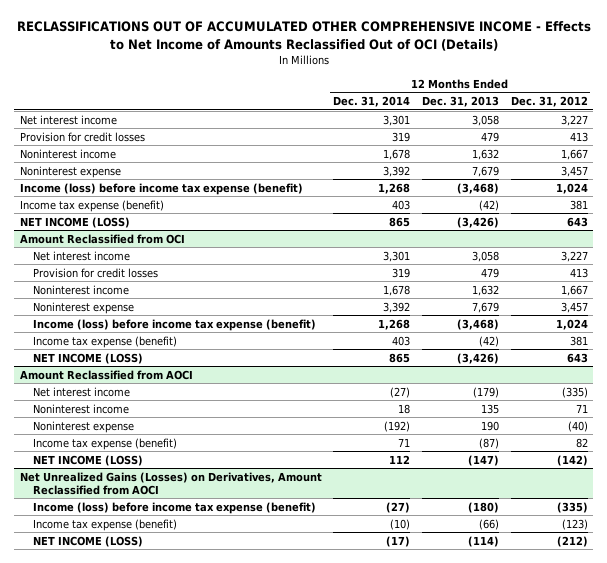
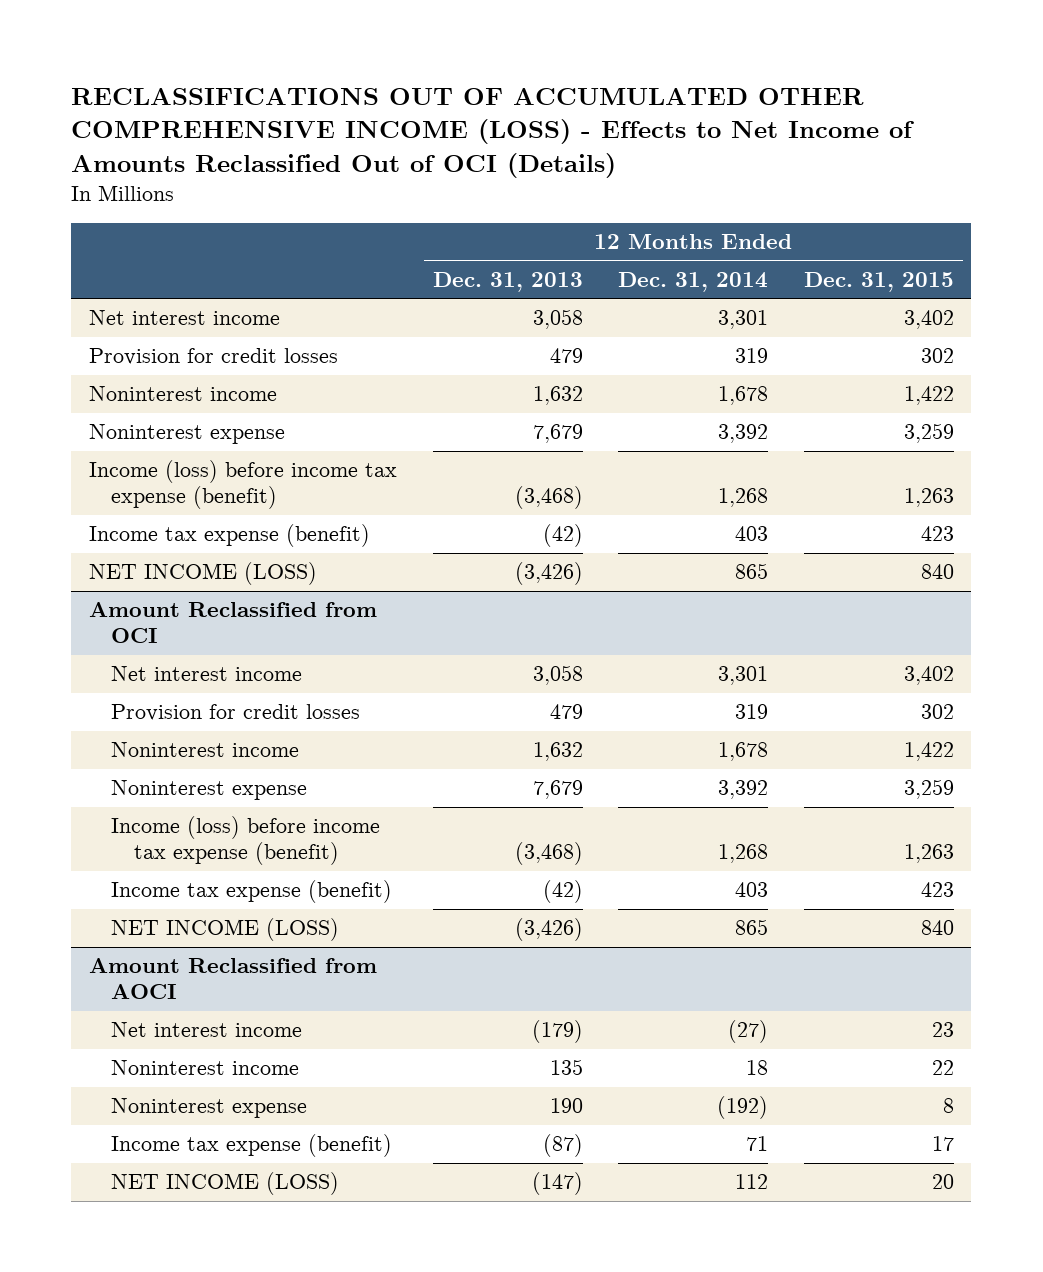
[16,21,591,51] RECLASSIFICATIONS OUT OF ACCUMULATED OTHER COMPREHENSIVE INCOME - Effects to Net Income of Amounts Reclassified Out of OCI (Details) -> [71,87,915,178] RECLASSIFICATIONS OUT OF ACCUMULATED OTHER COMPREHENSIVE INCOME (LOSS) - Effects to Net Income of Amounts Reclassified Out of OCI (Details)
[510,95,588,107] Dec. 31, 2012 -> none
none -> [803,271,954,292] Dec. 31, 2015
[19,471,322,495] Net Unrealized Gains (Losses) on Derivatives, Amount Reclassified from AOCI -> none
[32,501,316,514] Income (loss) before income tax expense (benefit) -> none
[32,518,177,531] Income tax expense (benefit) -> none
[32,535,143,547] NET INCOME (LOSS) -> none

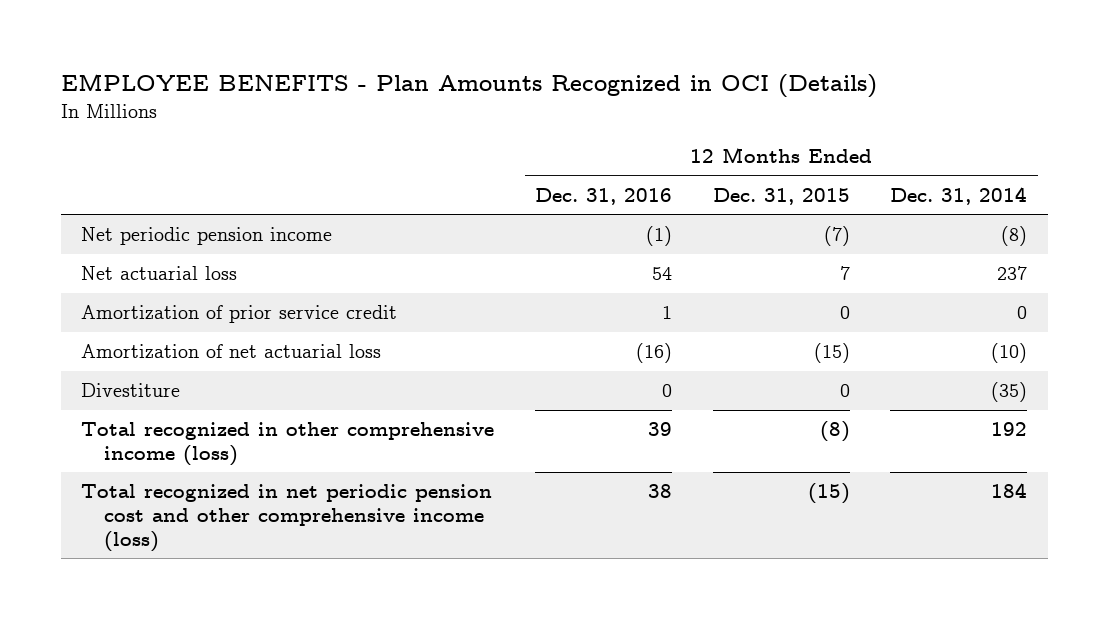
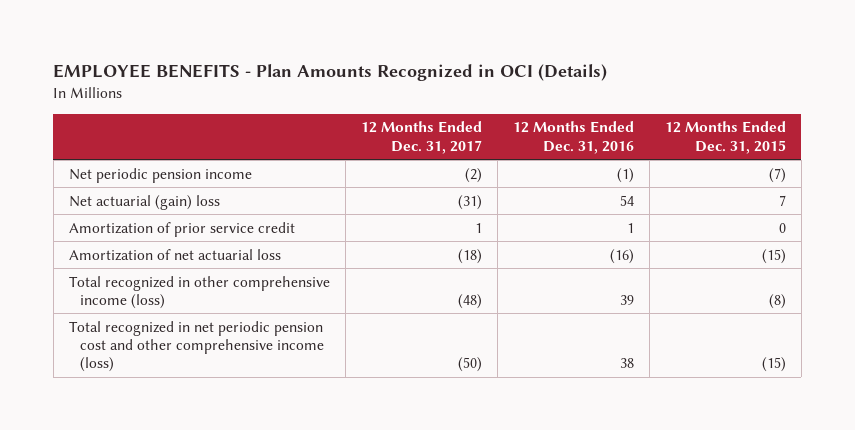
[890,186,1028,205] Dec. 31, 2014 -> none
none -> [360,121,482,154] 12 Months Ended Dec. 31, 2017
[81,266,238,281] Net actuarial loss -> [68,194,220,210] Net actuarial (gain) loss
[81,383,181,398] Divestiture -> none

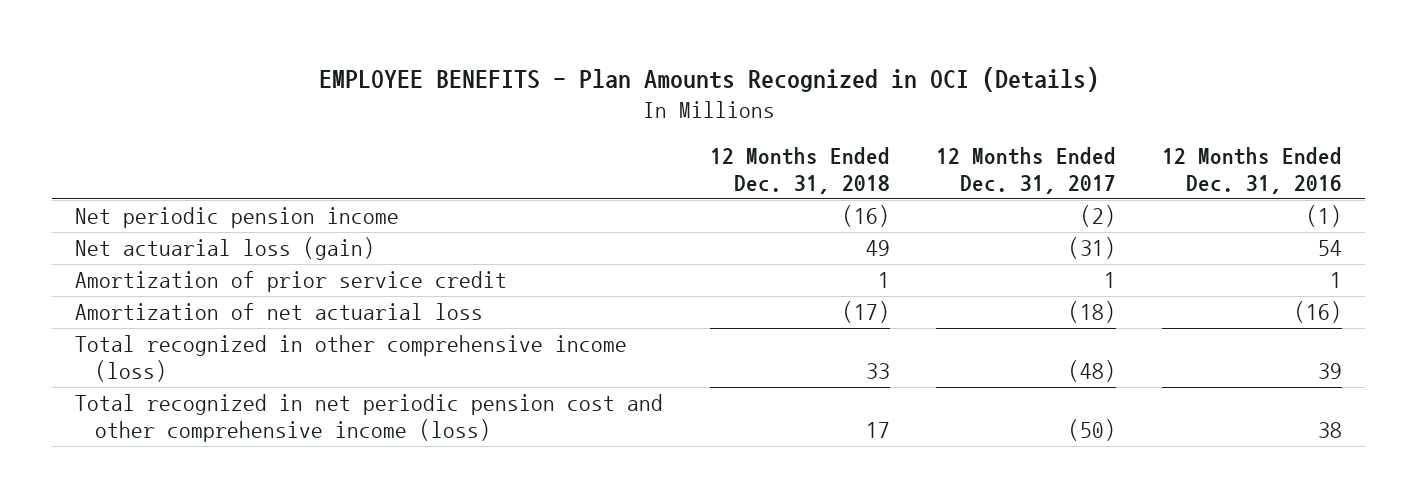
[664,121,786,154] 12 Months Ended Dec. 31, 2015 -> none
none -> [709,147,890,194] 12 Months Ended Dec. 31, 2018
[68,194,220,210] Net actuarial (gain) loss -> [75,237,376,261] Net actuarial loss (gain)

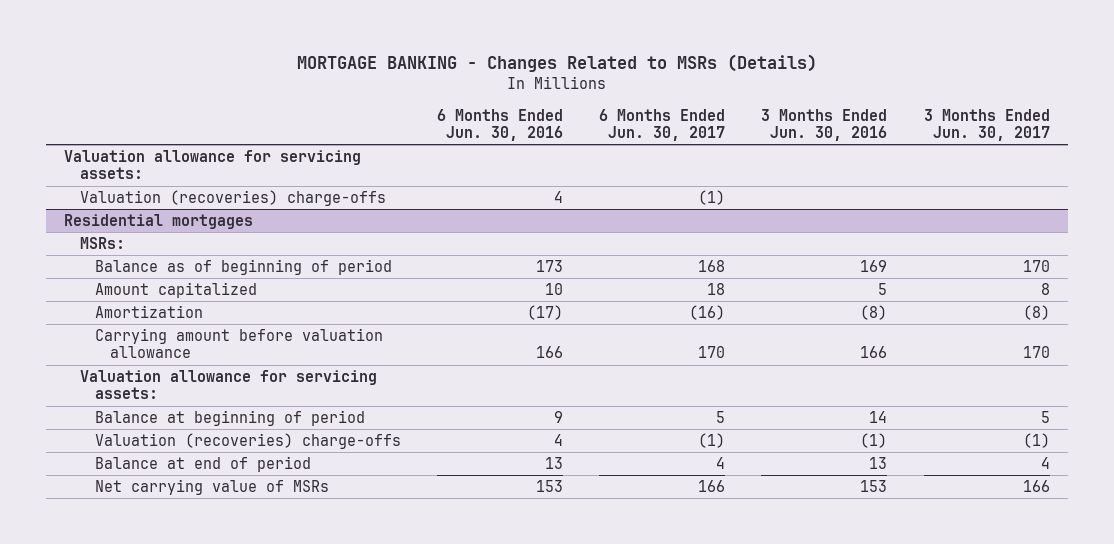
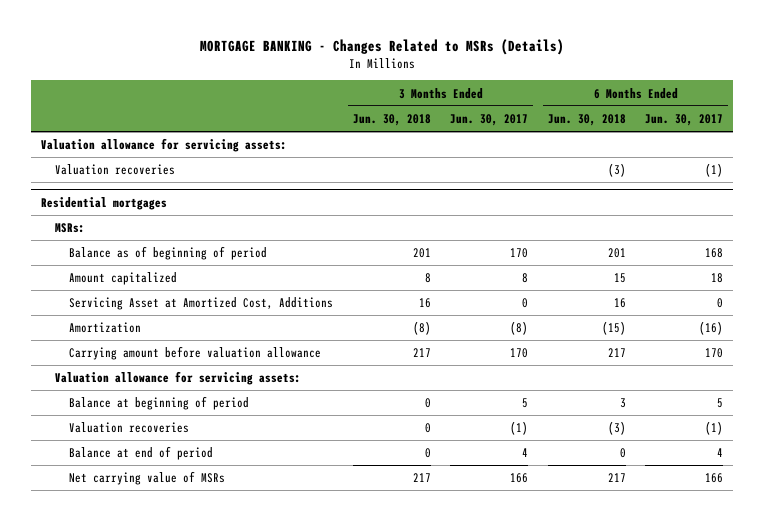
[437,108,564,142] 6 Months Ended Jun. 30, 2016 -> none
[761,108,888,142] 3 Months Ended Jun. 30, 2016 -> none
none -> [352,113,431,126] Jun. 30, 2018
none -> [547,113,626,126] Jun. 30, 2018
[79,190,386,207] Valuation (recoveries) charge-offs -> [55,164,176,176] Valuation recoveries
none -> [69,297,334,311] Servicing Asset at Amortized Cost, Additions
[95,433,402,450] Valuation (recoveries) charge-offs -> [69,422,190,434] Valuation recoveries

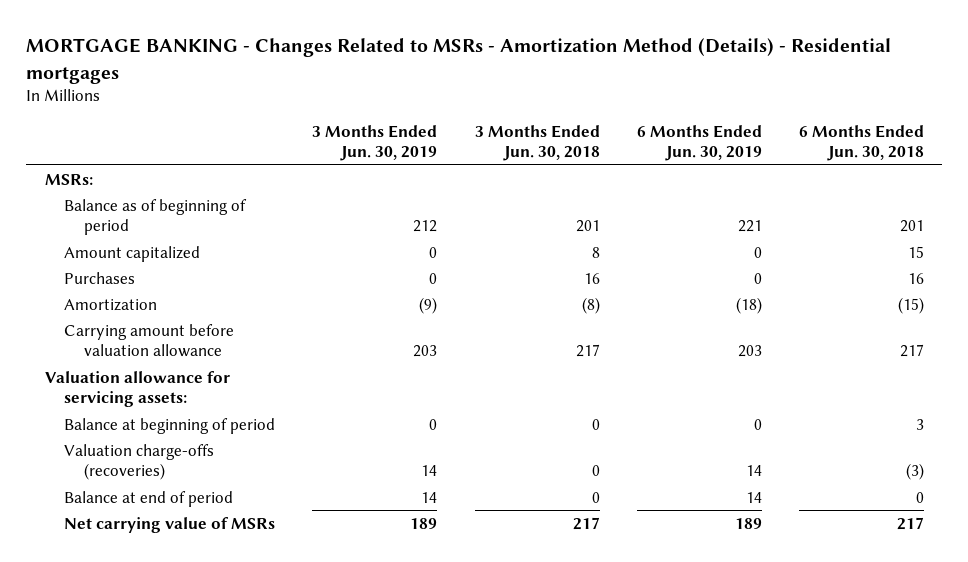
[200,38,565,55] MORTGAGE BANKING - Changes Related to MSRs (Details) -> [26,38,892,84] MORTGAGE BANKING - Changes Related to MSRs - Amortization Method (Details) - Residential mortgages
[450,113,529,126] Jun. 30, 2017 -> none
[645,113,724,126] Jun. 30, 2017 -> none
none -> [312,124,438,162] 3 Months Ended Jun. 30, 2019
none -> [636,124,762,162] 6 Months Ended Jun. 30, 2019
[40,138,287,153] Valuation allowance for servicing assets: -> none
[55,164,176,176] Valuation recoveries -> none
[40,197,167,211] Residential mortgages -> none
[69,297,334,311] Servicing Asset at Amortized Cost, Additions -> [64,271,136,284] Purchases
[69,422,190,434] Valuation recoveries -> [64,443,215,480] Valuation charge-offs (recoveries)

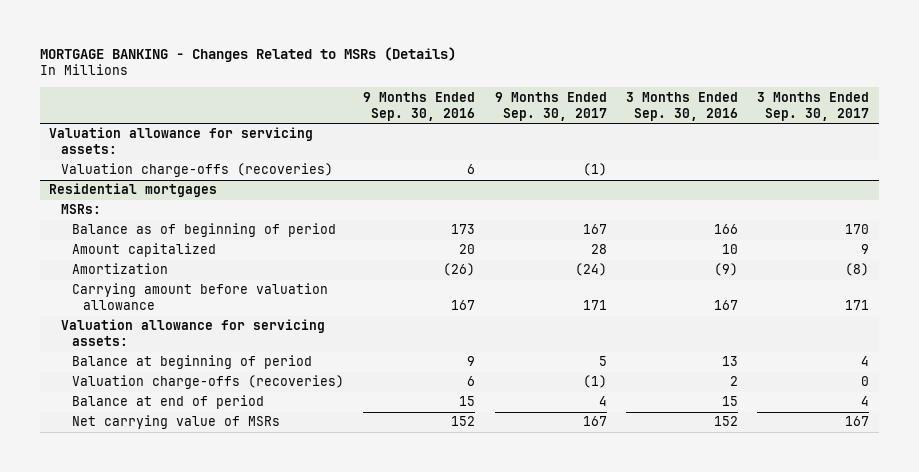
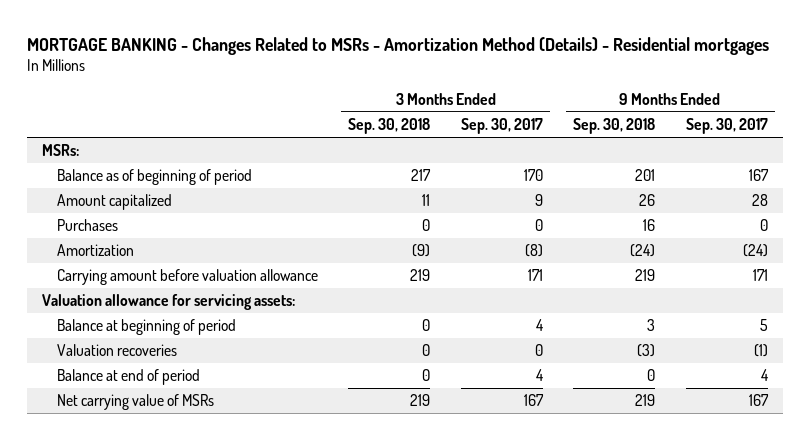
[39,46,456,62] MORTGAGE BANKING - Changes Related to MSRs (Details) -> [27,36,770,55] MORTGAGE BANKING - Changes Related to MSRs - Amortization Method (Details) - Residential mortgages
[363,91,476,121] 9 Months Ended Sep. 30, 2016 -> none
[626,91,739,121] 3 Months Ended Sep. 30, 2016 -> none
none -> [348,118,431,135] Sep. 30, 2018
none -> [573,118,656,135] Sep. 30, 2018
[49,127,314,155] Valuation allowance for servicing assets: -> none
[60,163,333,178] Valuation charge-offs (recoveries) -> none
[49,183,218,198] Residential mortgages -> none
none -> [57,219,119,232] Purchases
[71,375,344,390] Valuation charge-offs (recoveries) -> [57,344,178,357] Valuation recoveries

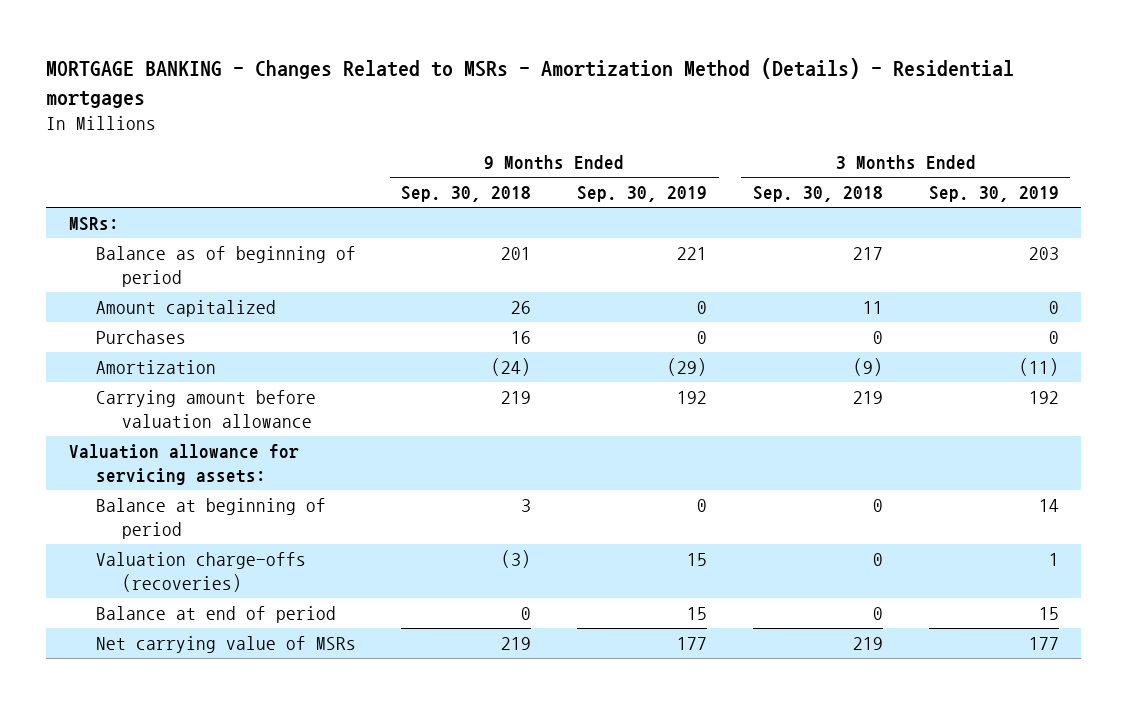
[460,118,543,135] Sep. 30, 2017 -> none
[685,118,768,135] Sep. 30, 2017 -> none
none -> [577,186,708,203] Sep. 30, 2019
none -> [928,186,1059,203] Sep. 30, 2019
[57,344,178,357] Valuation recoveries -> [95,551,306,592] Valuation charge-offs (recoveries)

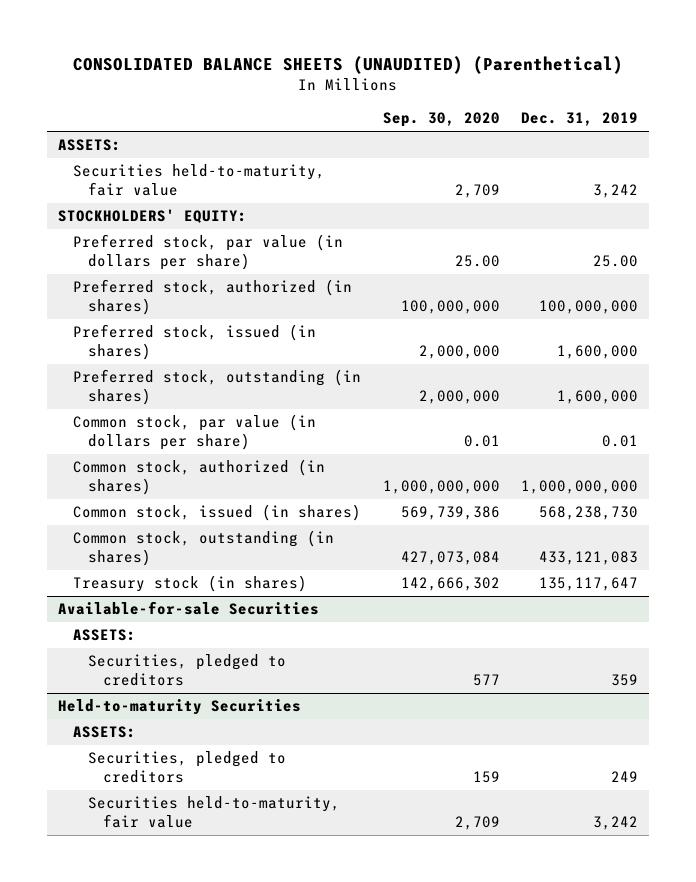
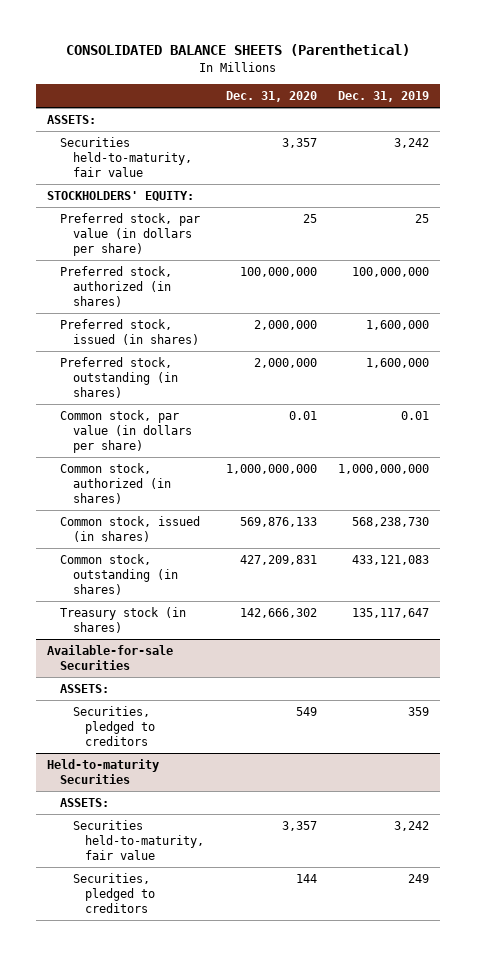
[73,56,624,75] CONSOLIDATED BALANCE SHEETS (UNAUDITED) (Parenthetical) -> [66,44,411,57] CONSOLIDATED BALANCE SHEETS (Parenthetical)
[382,112,500,128] Sep. 30, 2020 -> none
none -> [225,91,317,103] Dec. 31, 2020
[593,254,639,267] 25.00 -> [415,213,430,223] 25
[87,751,286,783] Securities, pledged to creditors -> [72,872,156,914] Securities, pledged to creditors

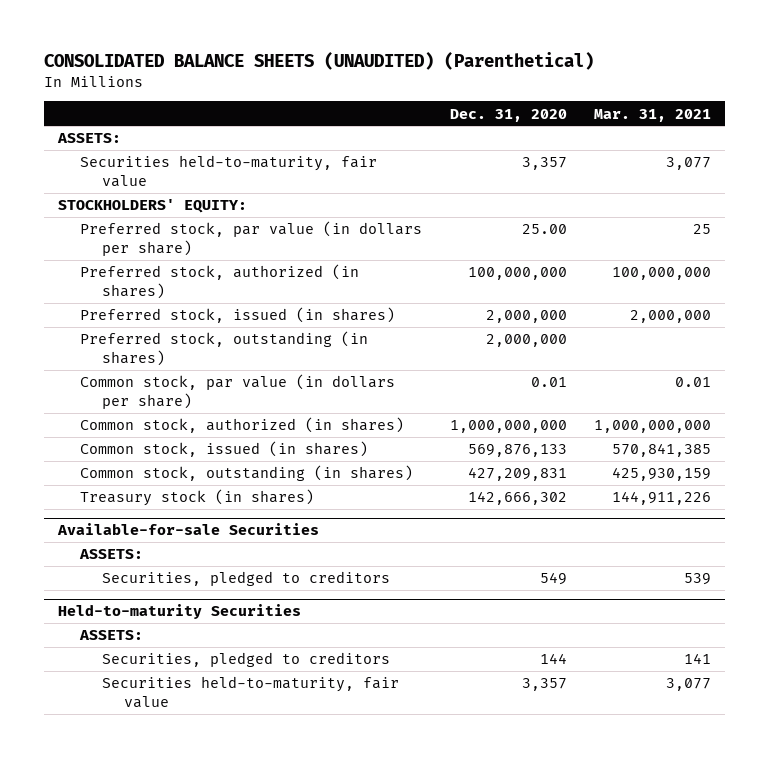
[66,44,411,57] CONSOLIDATED BALANCE SHEETS (Parenthetical) -> [44,51,595,70] CONSOLIDATED BALANCE SHEETS (UNAUDITED) (Parenthetical)
[338,91,430,103] Dec. 31, 2019 -> none
none -> [594,108,712,122] Mar. 31, 2021
[302,213,317,223] 25 -> [521,224,567,235] 25.00
[72,819,205,861] Securities held-to-maturity, fair value -> [102,676,400,708] Securities held-to-maturity, fair value

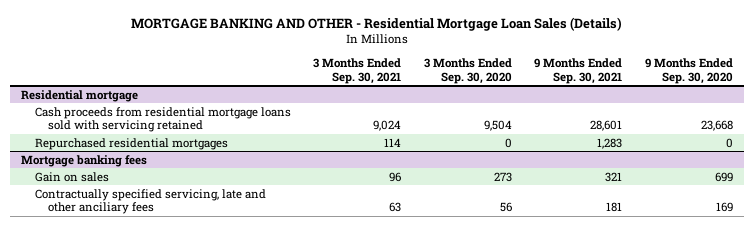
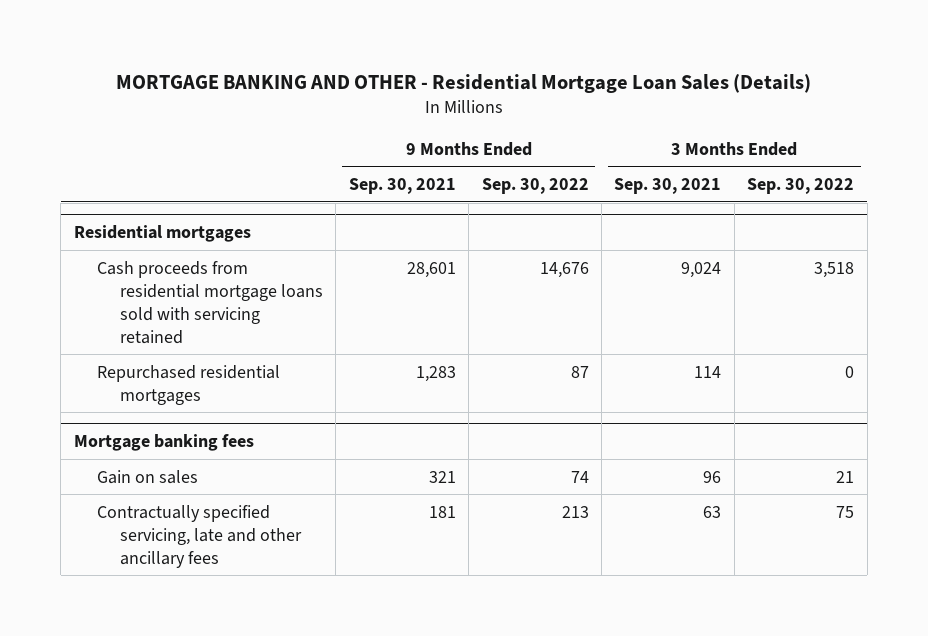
[423,58,512,84] 3 Months Ended Sep. 30, 2020 -> none
[644,58,733,84] 9 Months Ended Sep. 30, 2020 -> none
none -> [481,178,589,195] Sep. 30, 2022
none -> [747,178,855,195] Sep. 30, 2022
[21,89,139,102] Residential mortgage -> [73,225,251,243] Residential mortgages
[34,188,266,215] Contractually specified servicing, late and other anciliary fees -> [96,504,302,568] Contractually specified servicing, late and other ancillary fees

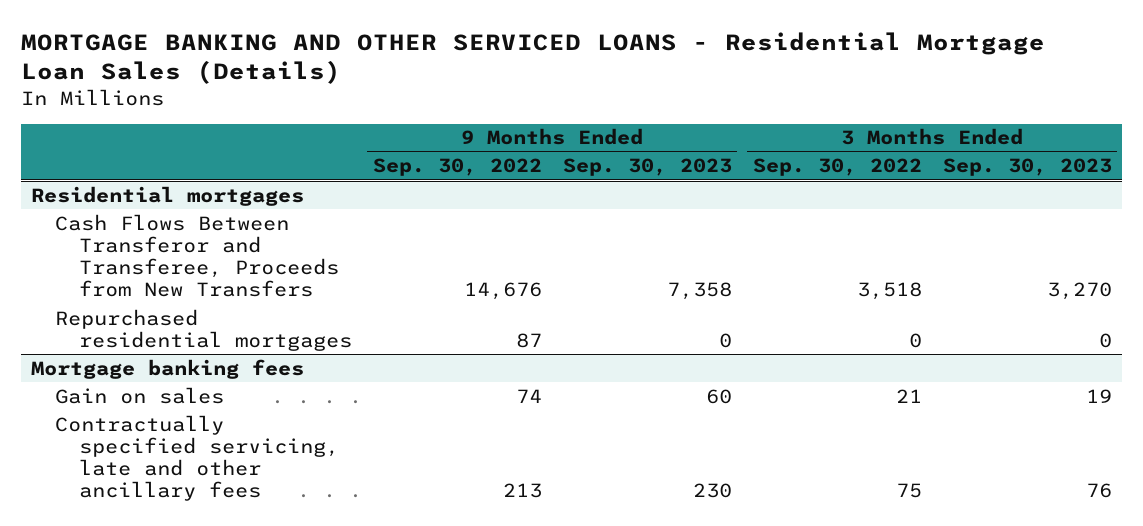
[116,73,812,93] MORTGAGE BANKING AND OTHER - Residential Mortgage Loan Sales (Details) -> [20,31,1045,85] MORTGAGE BANKING AND OTHER SERVICED LOANS - Residential Mortgage Loan Sales (Details)
[348,178,456,195] Sep. 30, 2021 -> none
[614,178,722,195] Sep. 30, 2021 -> none
none -> [562,158,732,177] Sep. 30, 2023
none -> [942,158,1112,177] Sep. 30, 2023
[96,260,323,344] Cash proceeds from residential mortgage loans sold with servicing retained -> [54,213,339,298] Cash Flows Between Transferor and Transferee, Proceeds from New Transfers

